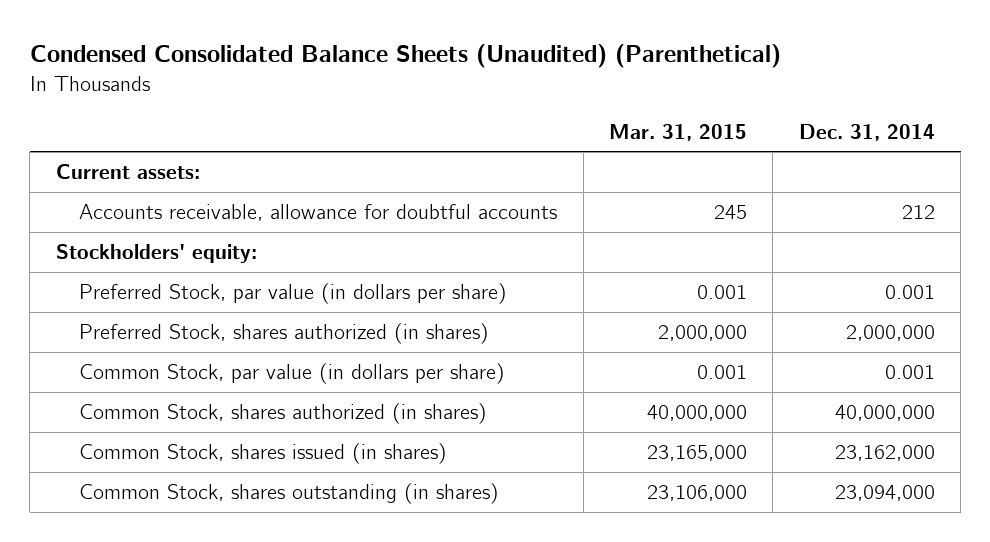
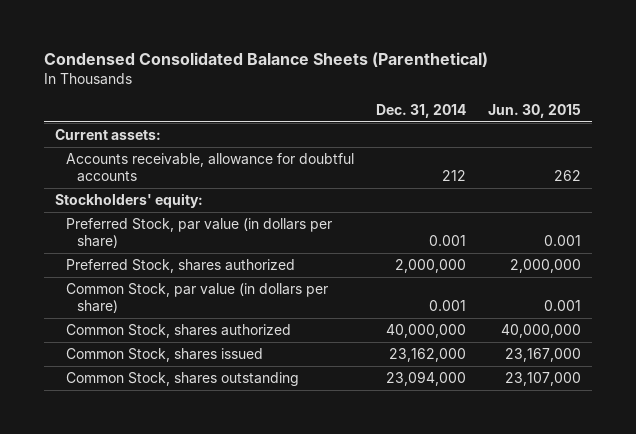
[29,44,781,69] Condensed Consolidated Balance Sheets (Unaudited) (Parenthetical) -> [43,52,488,68] Condensed Consolidated Balance Sheets (Parenthetical)
[608,123,747,141] Mar. 31, 2015 -> none
none -> [487,103,581,118] Jun. 30, 2015
[79,323,490,345] Preferred Stock, shares authorized (in shares) -> [65,258,295,273] Preferred Stock, shares authorized
[79,403,488,425] Common Stock, shares authorized (in shares) -> [65,323,291,338] Common Stock, shares authorized
[79,443,448,465] Common Stock, shares issued (in shares) -> [65,347,263,362] Common Stock, shares issued
[79,483,500,505] Common Stock, shares outstanding (in shares) -> [65,371,299,386] Common Stock, shares outstanding

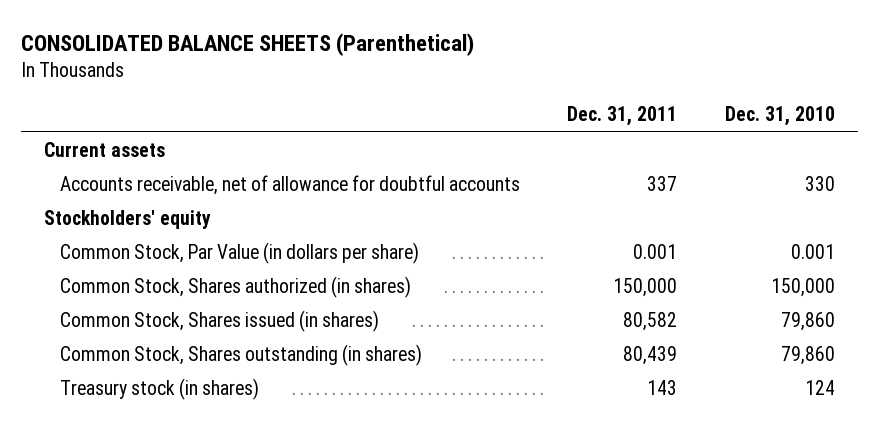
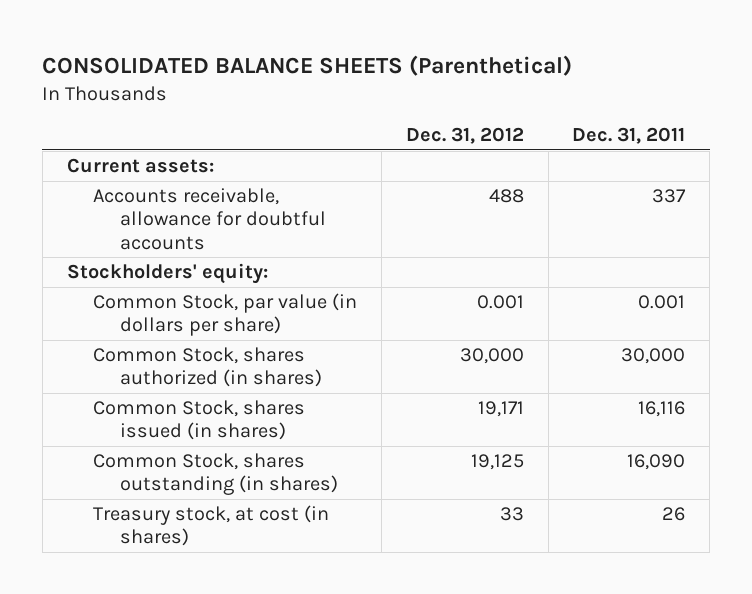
[724,106,835,127] Dec. 31, 2010 -> none
none -> [405,127,524,145] Dec. 31, 2012
[44,142,166,158] Current assets -> [66,158,214,174] Current assets:
[60,175,521,196] Accounts receivable, net of allowance for doubtful accounts -> [93,188,326,250] Accounts receivable, allowance for doubtful accounts
[44,210,212,230] Stockholders' equity -> [66,263,268,285] Stockholders' equity:
[60,242,420,265] Common Stock, Par Value (in dollars per share) -> [93,293,358,337] Common Stock, par value (in dollars per share)
[60,276,412,299] Common Stock, Shares authorized (in shares) -> [93,347,322,388] Common Stock, shares authorized (in shares)
[613,278,678,298] 150,000 -> [621,348,686,365] 30,000
[60,310,380,333] Common Stock, Shares issued (in shares) -> [93,400,306,441] Common Stock, shares issued (in shares)
[623,312,678,332] 80,582 -> [638,401,686,418] 16,116
[60,344,423,367] Common Stock, Shares outstanding (in shares) -> [93,453,338,496] Common Stock, shares outstanding (in shares)
[623,346,678,366] 80,439 -> [627,454,686,471] 16,090
[60,378,260,401] Treasury stock (in shares) -> [93,505,330,547] Treasury stock, at cost (in shares)
[647,380,678,396] 143 -> [662,507,686,522] 26

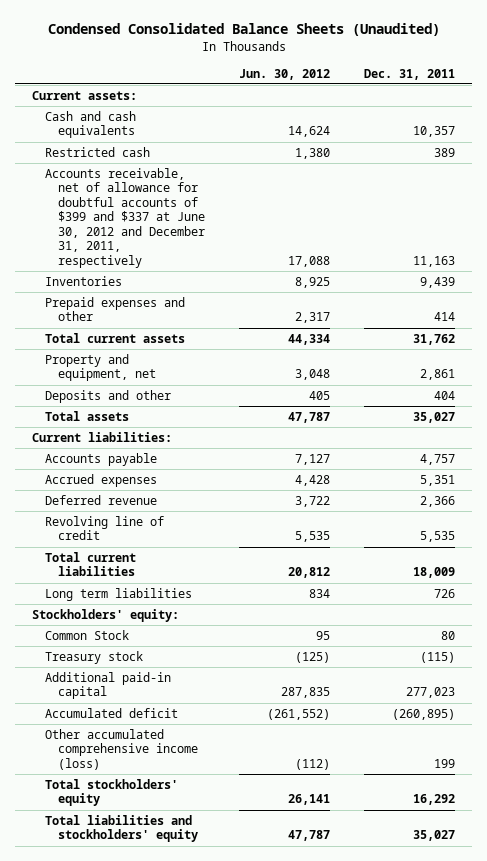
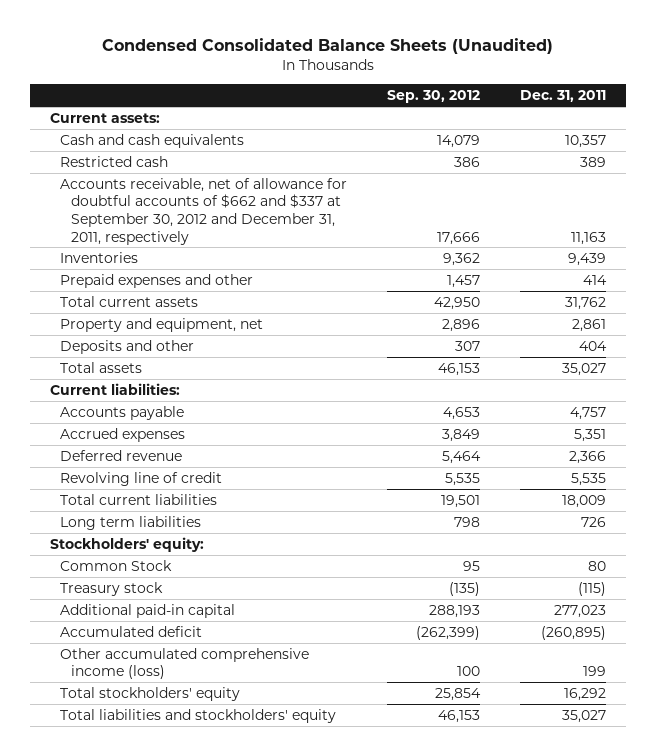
[239,68,331,80] Jun. 30, 2012 -> none
none -> [387,90,481,104] Sep. 30, 2012
[45,167,206,268] Accounts receivable, net of allowance for doubtful accounts of $399 and $337 at June 30, 2012 and December 31, 2011, respectively -> [60,177,348,245] Accounts receivable, net of allowance for doubtful accounts of $662 and $337 at September 30, 2012 and December 31, 2011, respectively

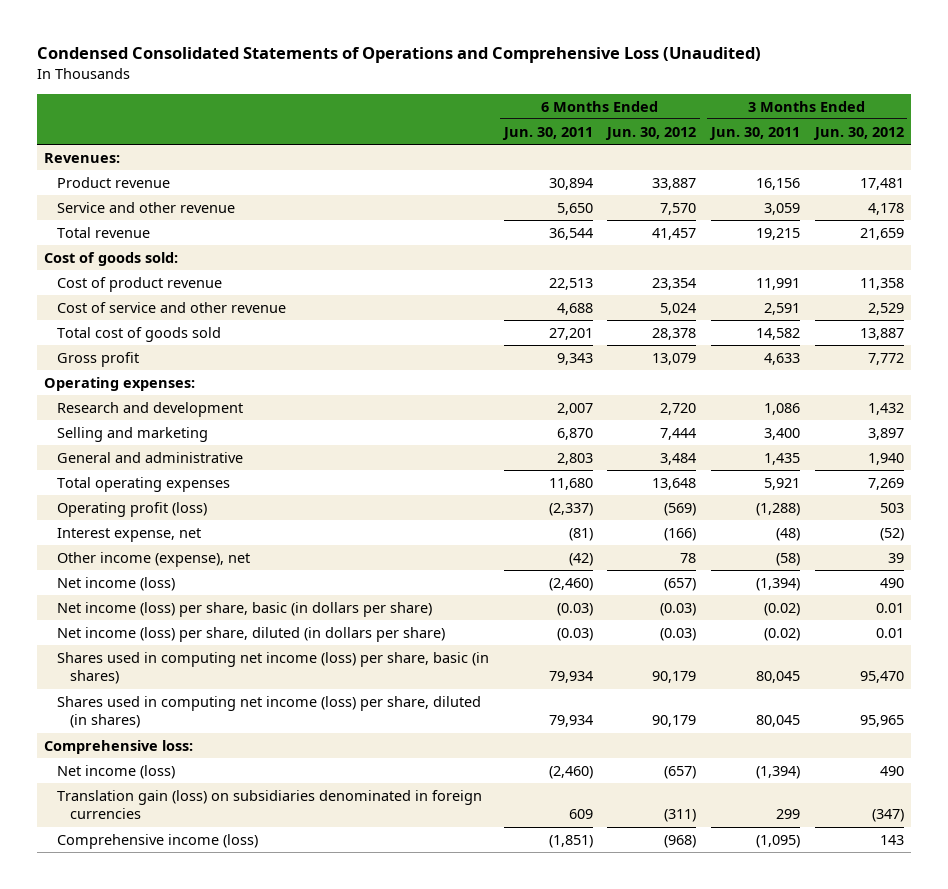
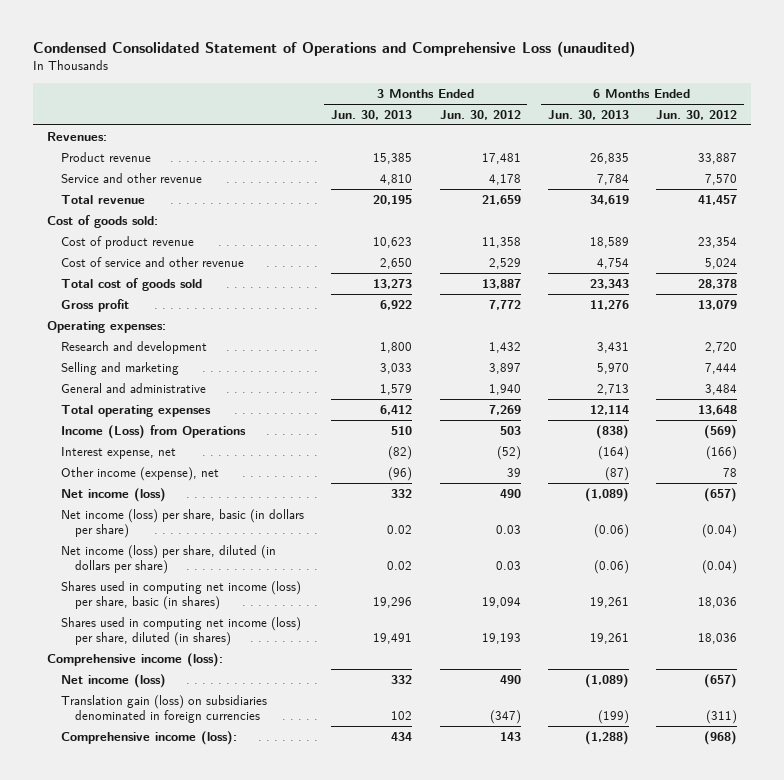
[36,47,761,64] Condensed Consolidated Statements of Operations and Comprehensive Loss (Unaudited) -> [33,41,636,58] Condensed Consolidated Statement of Operations and Comprehensive Loss (unaudited)
[501,126,593,140] Jun. 30, 2011 -> none
[708,126,800,140] Jun. 30, 2011 -> none
none -> [331,109,413,120] Jun. 30, 2013
none -> [547,109,629,120] Jun. 30, 2013
[56,501,207,517] Operating profit (loss) -> [60,424,246,439] Income (Loss) from Operations
[660,602,697,616] (0.03) -> [702,524,738,539] (0.04)
[875,602,904,613] 0.01 -> [495,525,521,535] 0.03
[660,627,697,641] (0.03) -> [702,560,738,575] (0.04)
[875,627,904,638] 0.01 -> [495,561,521,571] 0.03
[652,671,697,684] 90,179 -> [698,597,738,609] 18,036
[859,671,904,684] 95,470 -> [481,597,521,609] 19,094
[652,715,697,728] 90,179 -> [698,633,738,645] 18,036
[859,715,904,728] 95,965 -> [481,633,521,645] 19,193
[44,739,194,754] Comprehensive loss: -> [46,652,223,667] Comprehensive income (loss):
[56,833,258,849] Comprehensive income (loss) -> [60,730,237,745] Comprehensive income (loss):

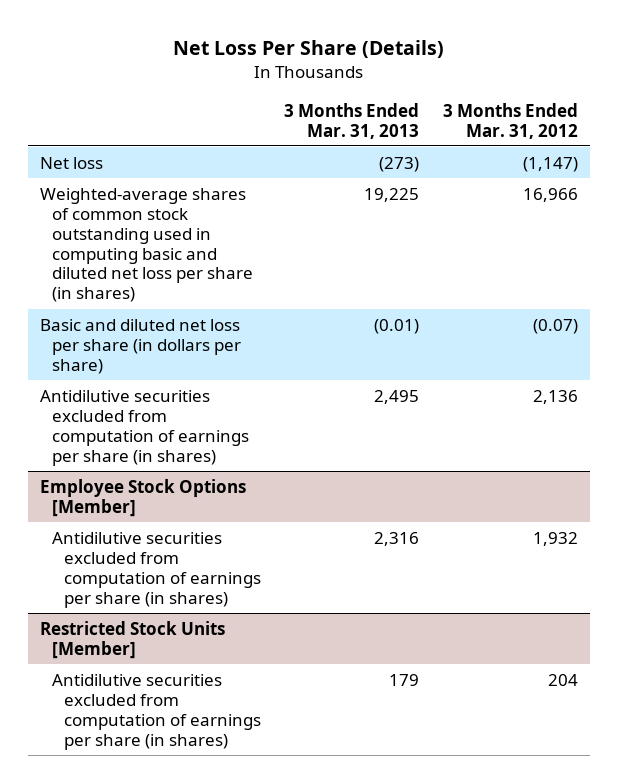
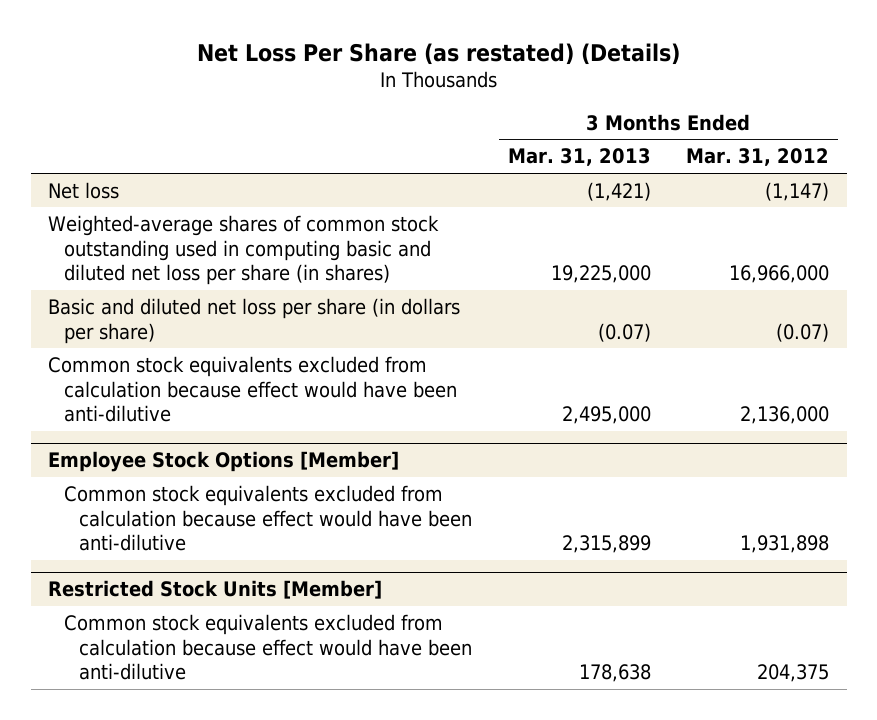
[172,39,444,58] Net Loss Per Share (Details) -> [196,42,680,65] Net Loss Per Share (as restated) (Details)
[39,389,249,466] Antidilutive securities excluded from computation of earnings per share (in shares) -> none
[379,156,420,172] (273) -> [586,181,651,201] (1,421)
[364,187,420,202] 19,225 -> [550,265,651,284] 19,225,000
[522,187,578,202] 16,966 -> [728,265,829,284] 16,966,000
[374,318,420,334] (0.01) -> [597,322,651,342] (0.07)
none -> [48,355,457,423] Common stock equivalents excluded from calculation because effect would have been anti-dilutive
[51,531,261,608] Antidilutive securities excluded from computation of earnings per share (in shares) -> none
none -> [63,484,473,552] Common stock equivalents excluded from calculation because effect would have been anti-dilutive
[51,673,261,750] Antidilutive securities excluded from computation of earnings per share (in shares) -> none
none -> [63,613,473,681] Common stock equivalents excluded from calculation because effect would have been anti-dilutive

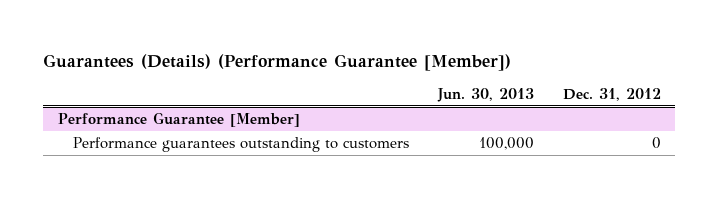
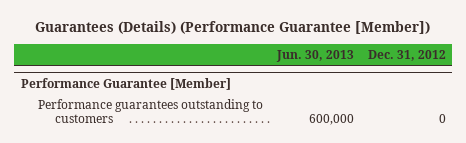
[479,137,535,151] 100,000 -> [308,113,354,125] 600,000

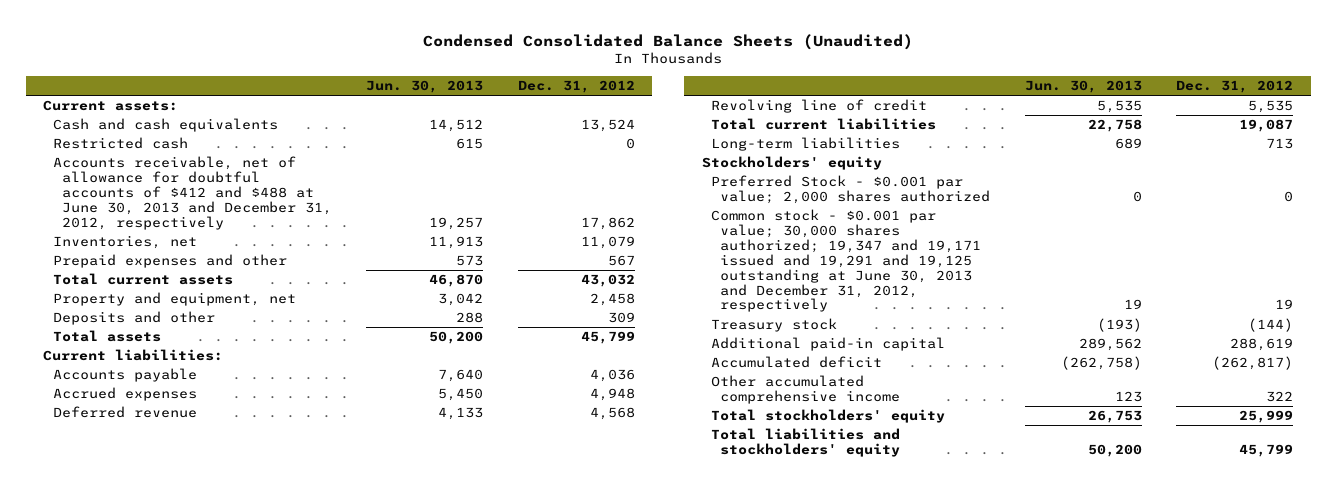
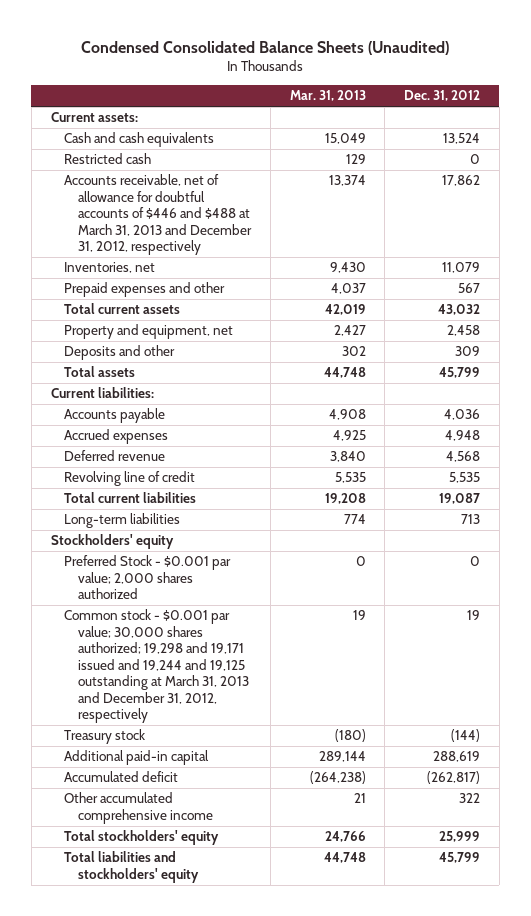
[366,80,484,94] Jun. 30, 2013 -> none
none -> [289,90,366,102] Mar. 31, 2013
[52,156,332,230] Accounts receivable, net of allowance for doubtful accounts of $412 and $488 at June 30, 2013 and December 31, 2012, respectively -> [64,174,253,256] Accounts receivable, net of allowance for doubtful accounts of $446 and $488 at March 31, 2013 and December 31, 2012, respectively
[710,209,982,313] Common stock - $0.001 par value; 30,000 shares authorized; 19,347 and 19,171 issued and 19,291 and 19,125 outstanding at June 30, 2013 and December 31, 2012, respectively -> [64,609,250,724] Common stock - $0.001 par value; 30,000 shares authorized; 19,298 and 19,171 issued and 19,244 and 19,125 outstanding at March 31, 2013 and December 31, 2012, respectively

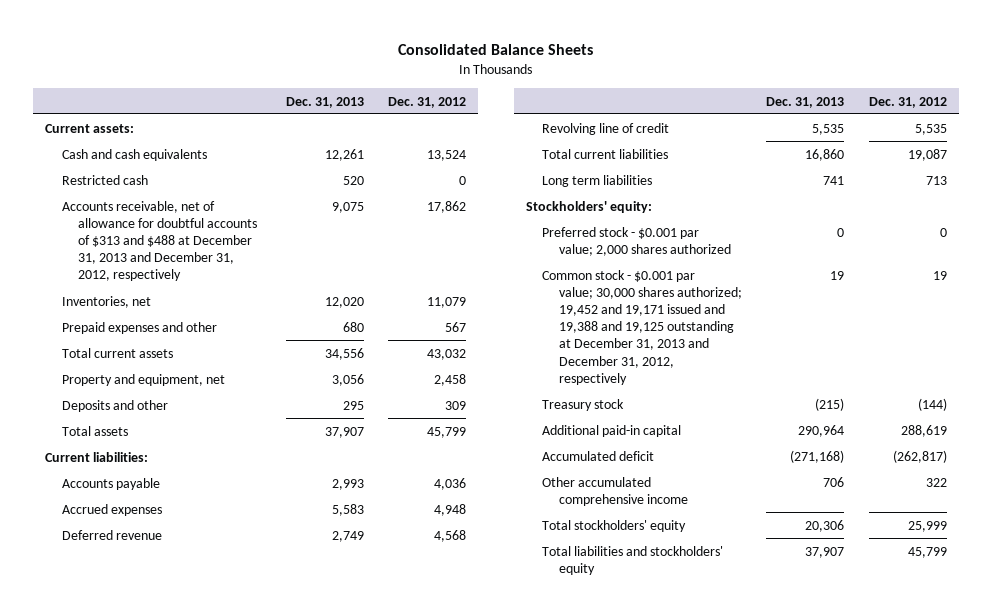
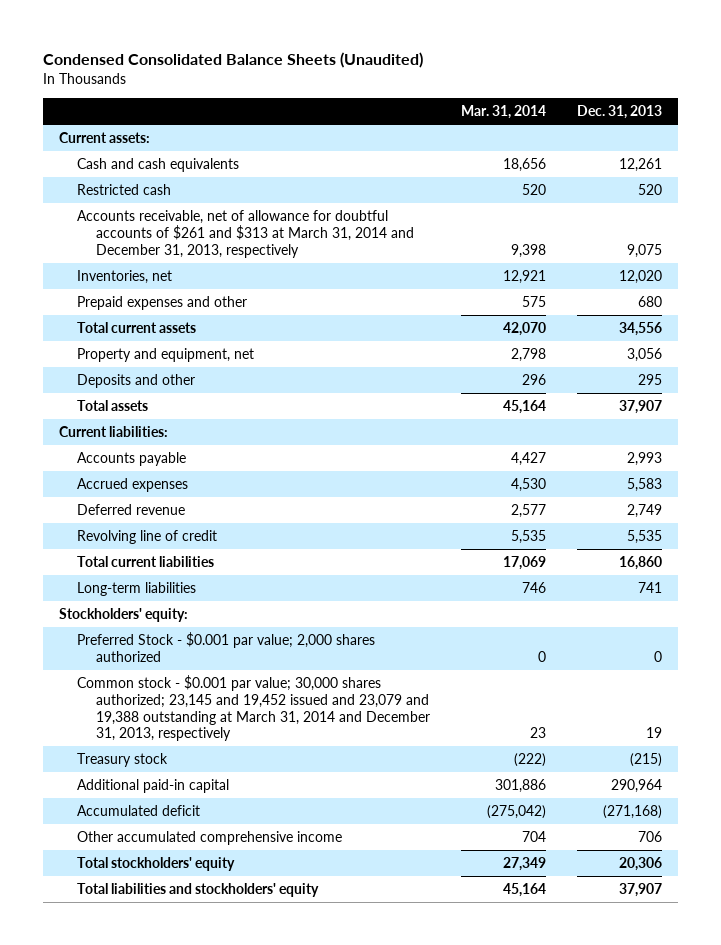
[398,43,594,55] Consolidated Balance Sheets -> [43,52,424,69] Condensed Consolidated Balance Sheets (Unaudited)
[388,96,467,108] Dec. 31, 2012 -> none
none -> [460,105,546,120] Mar. 31, 2014
[61,200,258,282] Accounts receivable, net of allowance for doubtful accounts of $313 and $488 at December 31, 2013 and December 31, 2012, respectively -> [77,210,414,258] Accounts receivable, net of allowance for doubtful accounts of $261 and $313 at March 31, 2014 and December 31, 2013, respectively
[542,174,653,187] Long term liabilities -> [77,582,197,597] Long-term liabilities
[542,226,732,256] Preferred stock - $0.001 par value; 2,000 shares authorized -> [77,632,376,662] Preferred Stock - $0.001 par value; 2,000 shares authorized
[542,269,743,385] Common stock - $0.001 par value; 30,000 shares authorized; 19,452 and 19,171 issued and 19,388 and 19,125 outstanding at December 31, 2013 and December 31, 2012, respectively -> [77,675,430,742] Common stock - $0.001 par value; 30,000 shares authorized; 23,145 and 19,452 issued and 23,079 and 19,388 outstanding at March 31, 2014 and December 31, 2013, respectively

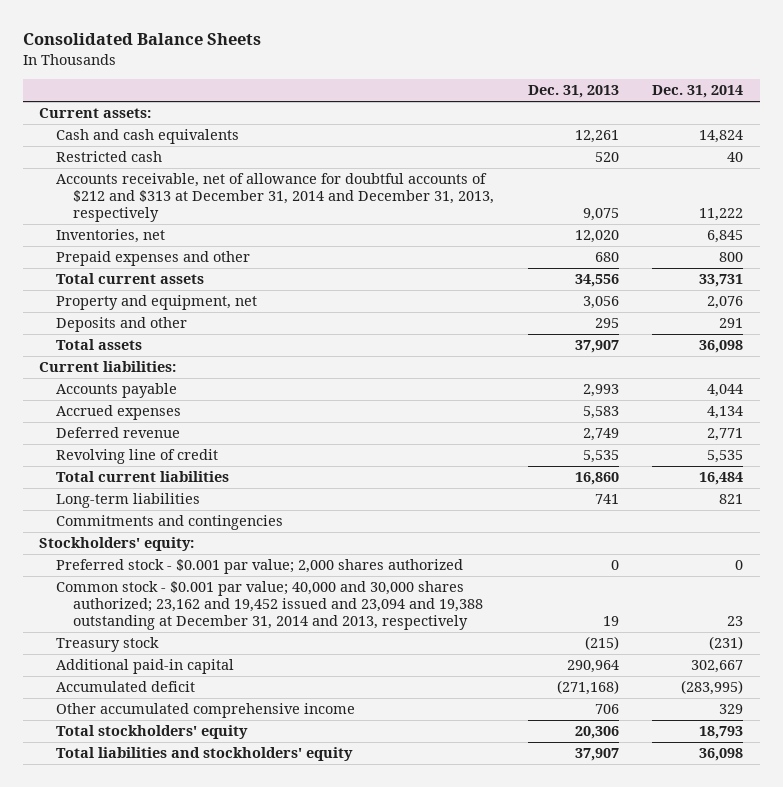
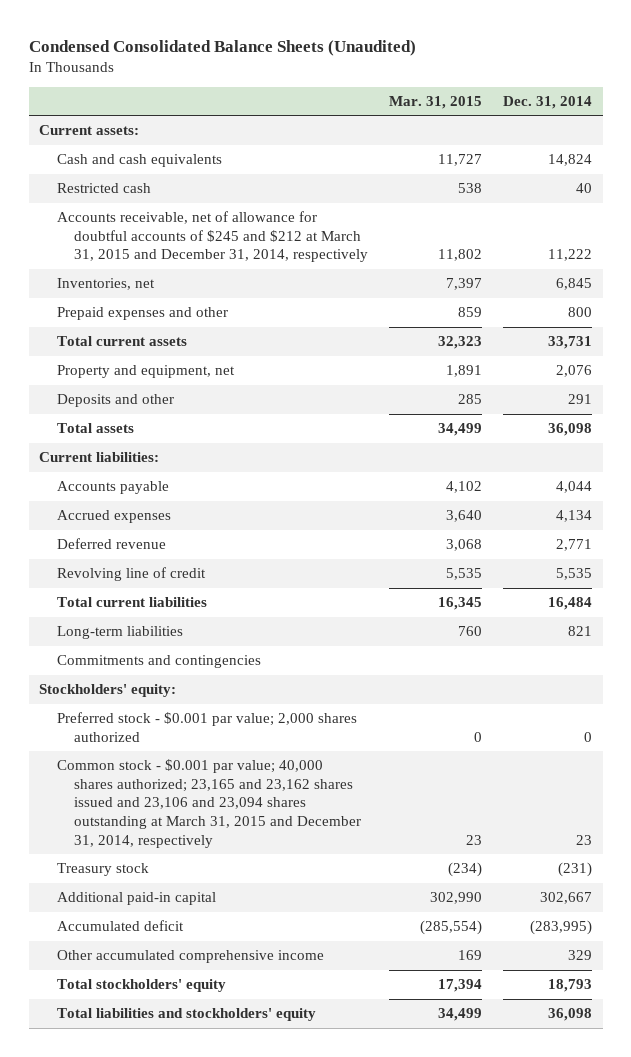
[22,33,261,46] Consolidated Balance Sheets -> [28,39,416,56] Condensed Consolidated Balance Sheets (Unaudited)
[527,85,619,99] Dec. 31, 2013 -> none
none -> [389,95,483,109] Mar. 31, 2015
[56,173,494,223] Accounts receivable, net of allowance for doubtful accounts of $212 and $313 at December 31, 2014 and December 31, 2013, respectively -> [56,211,369,263] Accounts receivable, net of allowance for doubtful accounts of $245 and $212 at March 31, 2015 and December 31, 2014, respectively
[56,581,483,631] Common stock - $0.001 par value; 40,000 and 30,000 shares authorized; 23,162 and 19,452 issued and 23,094 and 19,388 outstanding at December 31, 2014 and 2013, respectively -> [56,759,362,848] Common stock - $0.001 par value; 40,000 shares authorized; 23,165 and 23,162 shares issued and 23,106 and 23,094 shares outstanding at March 31, 2015 and December 31, 2014, respectively

